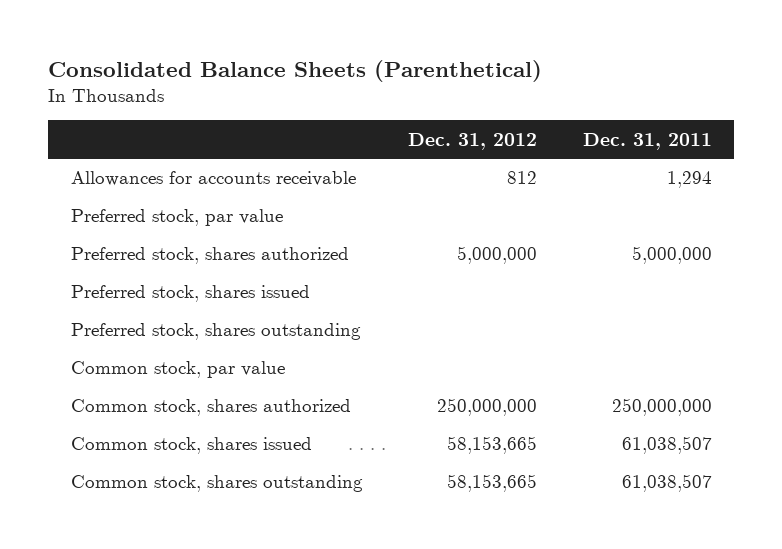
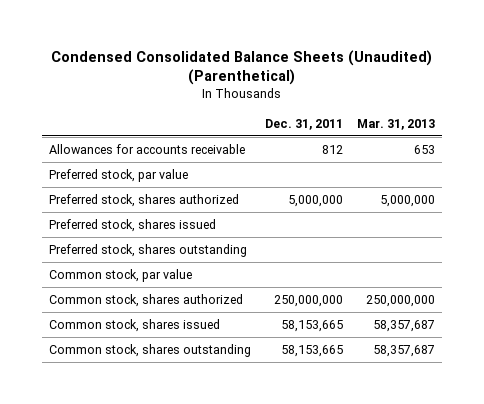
[48,59,543,82] Consolidated Balance Sheets (Parenthetical) -> [51,49,433,86] Condensed Consolidated Balance Sheets (Unaudited) (Parenthetical)
[408,132,538,150] Dec. 31, 2012 -> none
none -> [357,118,436,130] Mar. 31, 2013
[666,171,712,189] 1,294 -> [322,144,344,154] 812
[621,436,712,455] 61,038,507 -> [281,319,344,332] 58,153,665
[621,474,712,493] 61,038,507 -> [281,344,344,357] 58,153,665

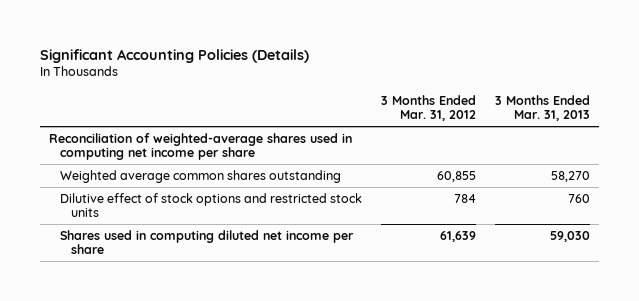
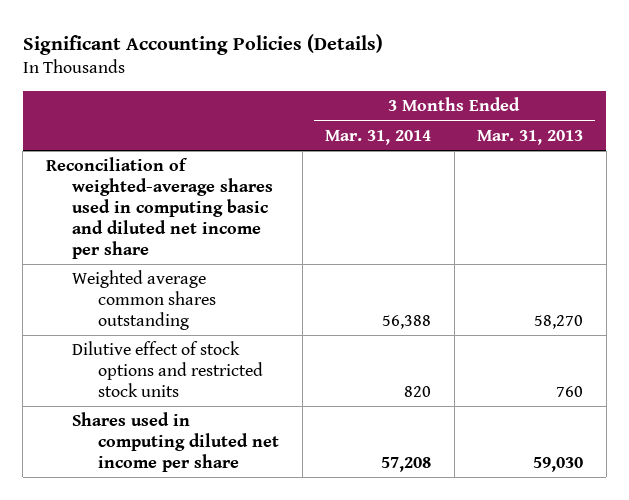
[381,94,477,122] 3 Months Ended Mar. 31, 2012 -> none
none -> [325,129,432,145] Mar. 31, 2014
[49,132,353,161] Reconciliation of weighted-average shares used in computing net income per share -> [45,157,274,259] Reconciliation of weighted-average shares used in computing basic and diluted net income per share

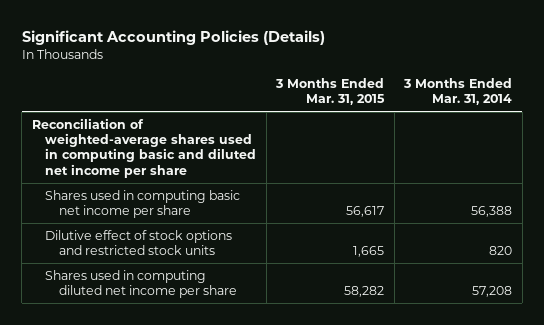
[477,129,584,145] Mar. 31, 2013 -> none
none -> [275,78,386,106] 3 Months Ended Mar. 31, 2015
[72,270,217,330] Weighted average common shares outstanding -> [45,189,241,219] Shares used in computing basic net income per share

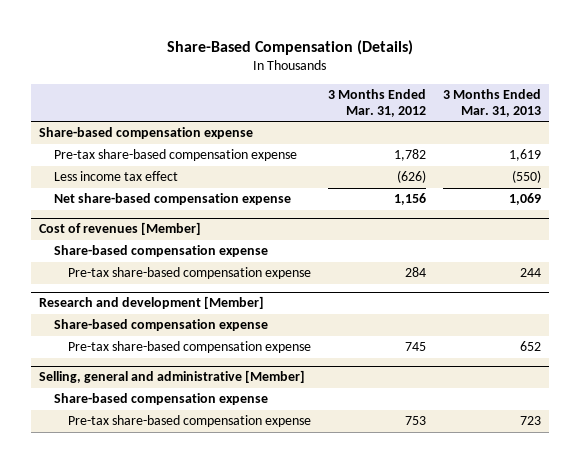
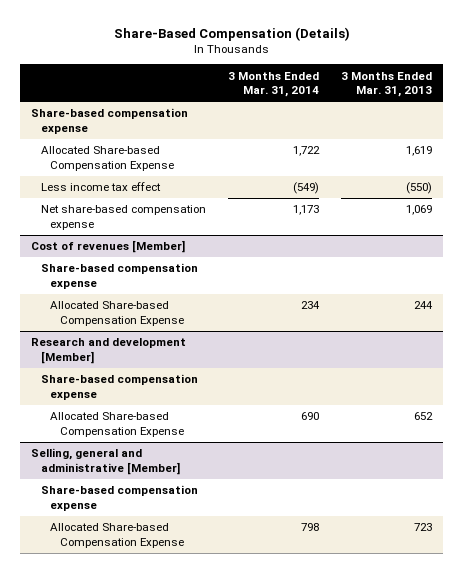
[328,88,427,117] 3 Months Ended Mar. 31, 2012 -> none
none -> [227,71,319,98] 3 Months Ended Mar. 31, 2014
[53,149,297,162] Pre-tax share-based compensation expense -> [40,146,175,171] Allocated Share-based Compensation Expense
[68,267,312,280] Pre-tax share-based compensation expense -> [50,301,184,326] Allocated Share-based Compensation Expense
[68,341,312,354] Pre-tax share-based compensation expense -> [50,412,184,437] Allocated Share-based Compensation Expense
[68,415,312,428] Pre-tax share-based compensation expense -> [50,523,184,548] Allocated Share-based Compensation Expense

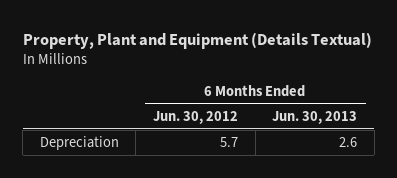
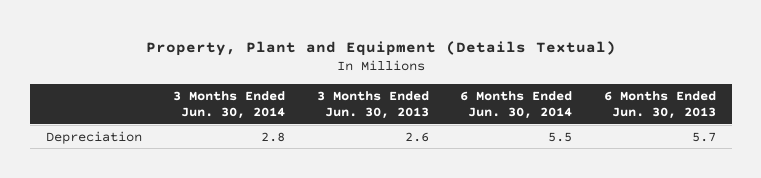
[153,110,239,124] Jun. 30, 2012 -> none
none -> [173,91,286,120] 3 Months Ended Jun. 30, 2014
none -> [316,91,429,120] 3 Months Ended Jun. 30, 2013
none -> [460,91,573,120] 6 Months Ended Jun. 30, 2014
[339,137,358,148] 2.6 -> [691,131,716,142] 5.7

